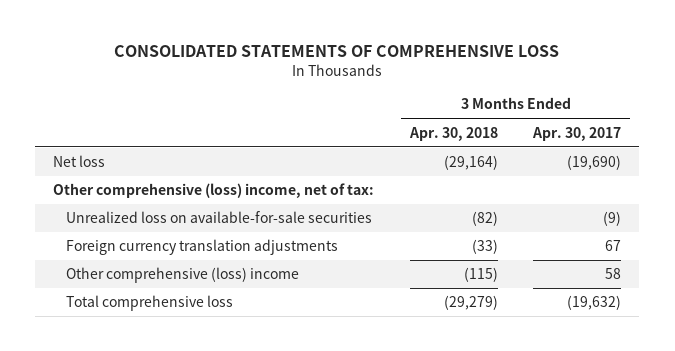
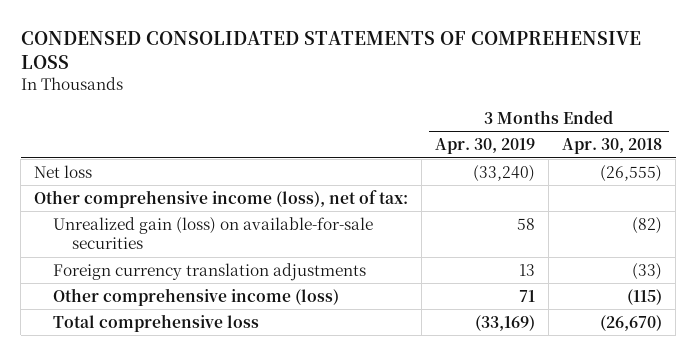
[114,45,560,58] CONSOLIDATED STATEMENTS OF COMPREHENSIVE LOSS -> [20,30,641,69] CONDENSED CONSOLIDATED STATEMENTS OF COMPREHENSIVE LOSS
[532,126,622,141] Apr. 30, 2017 -> none
none -> [435,138,536,155] Apr. 30, 2019
[443,155,498,171] (29,164) -> [600,164,663,182] (26,555)
[53,183,375,199] Other comprehensive (loss) income, net of tax: -> [34,189,409,208] Other comprehensive income (loss), net of tax:
[66,211,373,224] Unrealized loss on available-for-sale securities -> [53,216,374,250] Unrealized gain (loss) on available-for-sale securities
[66,267,300,284] Other comprehensive (loss) income -> [53,287,340,306] Other comprehensive income (loss)
[443,295,498,311] (29,279) -> [600,314,663,331] (26,670)

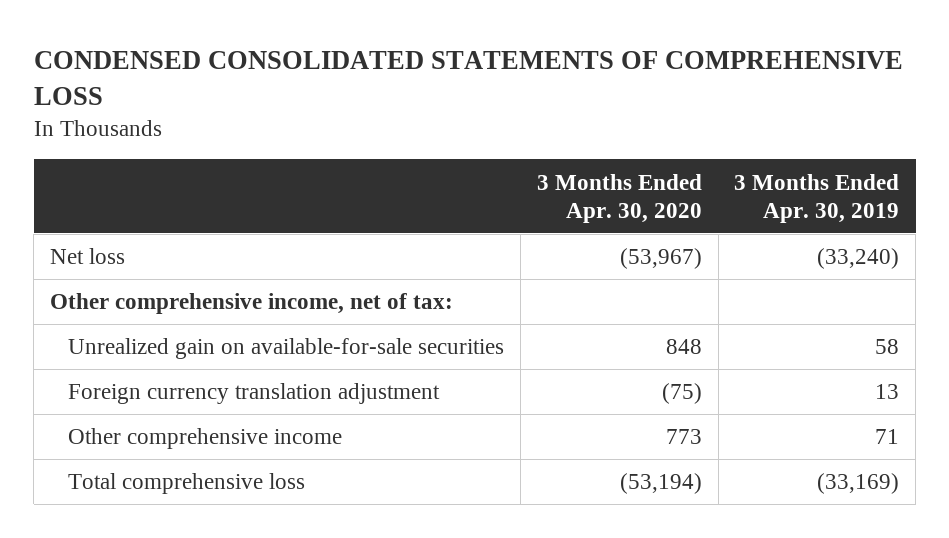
[562,138,663,155] Apr. 30, 2018 -> none
none -> [536,173,702,223] 3 Months Ended Apr. 30, 2020
[34,189,409,208] Other comprehensive income (loss), net of tax: -> [50,293,454,315] Other comprehensive income, net of tax:
[53,216,374,250] Unrealized gain (loss) on available-for-sale securities -> [67,338,504,360] Unrealized gain on available-for-sale securities
[53,262,367,281] Foreign currency translation adjustments -> [67,383,440,405] Foreign currency translation adjustment
[53,287,340,306] Other comprehensive income (loss) -> [67,428,342,450] Other comprehensive income

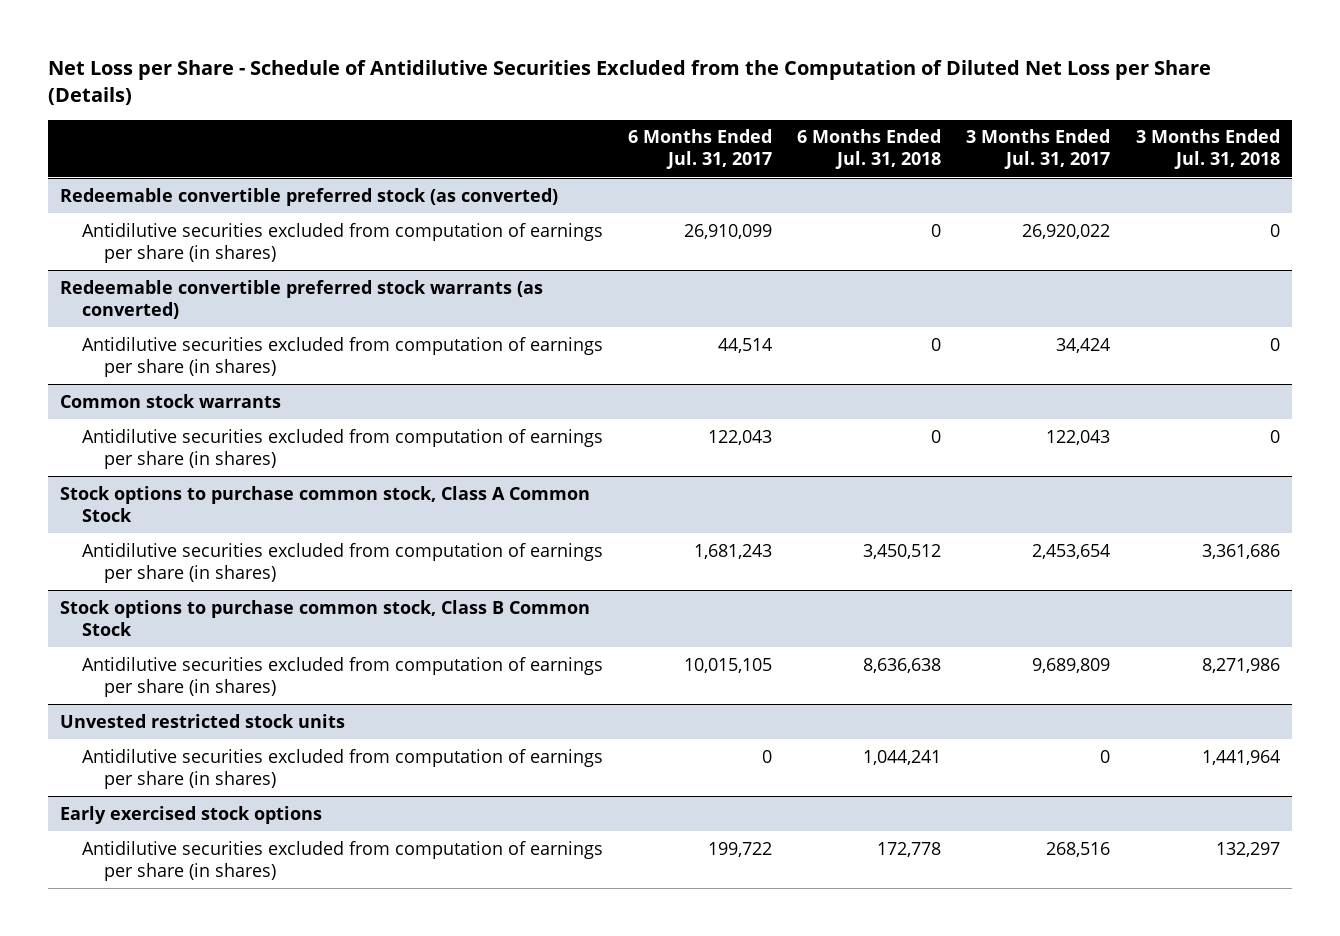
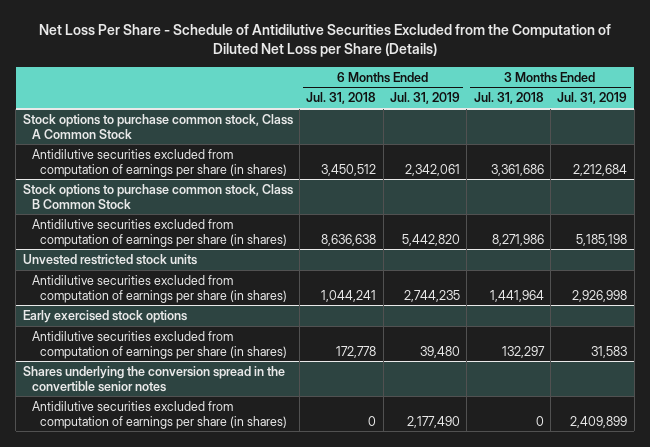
[47,59,1211,105] Net Loss per Share - Schedule of Antidilutive Securities Excluded from the Computation of Diluted Net Loss per Share (Details) -> [38,24,611,58] Net Loss Per Share - Schedule of Antidilutive Securities Excluded from the Computation of Diluted Net Loss per Share (Details)
[628,129,773,170] 6 Months Ended Jul. 31, 2017 -> none
[966,129,1111,170] 3 Months Ended Jul. 31, 2017 -> none
none -> [389,92,460,105] Jul. 31, 2019
none -> [557,92,628,105] Jul. 31, 2019
[60,187,559,206] Redeemable convertible preferred stock (as converted) -> none
[82,222,604,263] Antidilutive securities excluded from computation of earnings per share (in shares) -> none
[60,279,544,319] Redeemable convertible preferred stock warrants (as converted) -> none
[82,336,604,377] Antidilutive securities excluded from computation of earnings per share (in shares) -> none
[60,393,282,408] Common stock warrants -> none
[82,428,604,469] Antidilutive securities excluded from computation of earnings per share (in shares) -> none
none -> [22,365,285,392] Shares underlying the conversion spread in the convertible senior notes
none -> [31,400,288,429] Antidilutive securities excluded from computation of earnings per share (in shares)

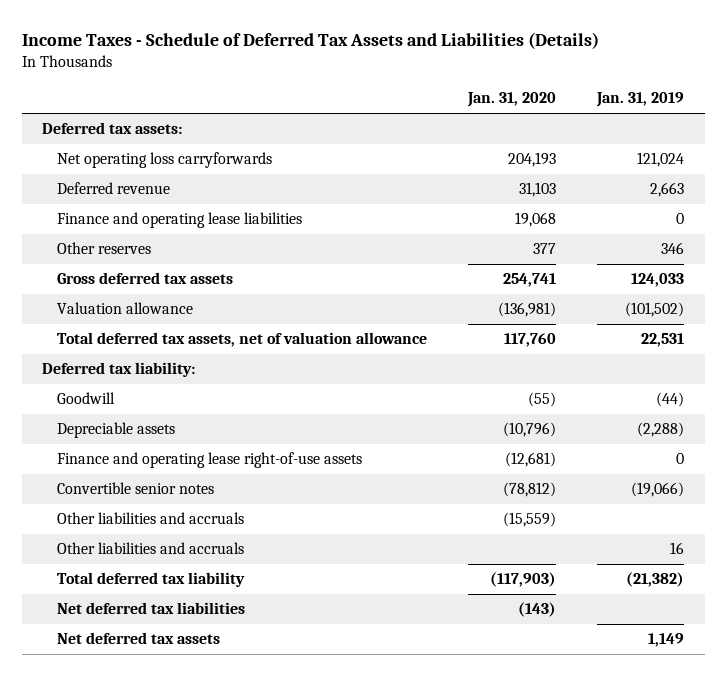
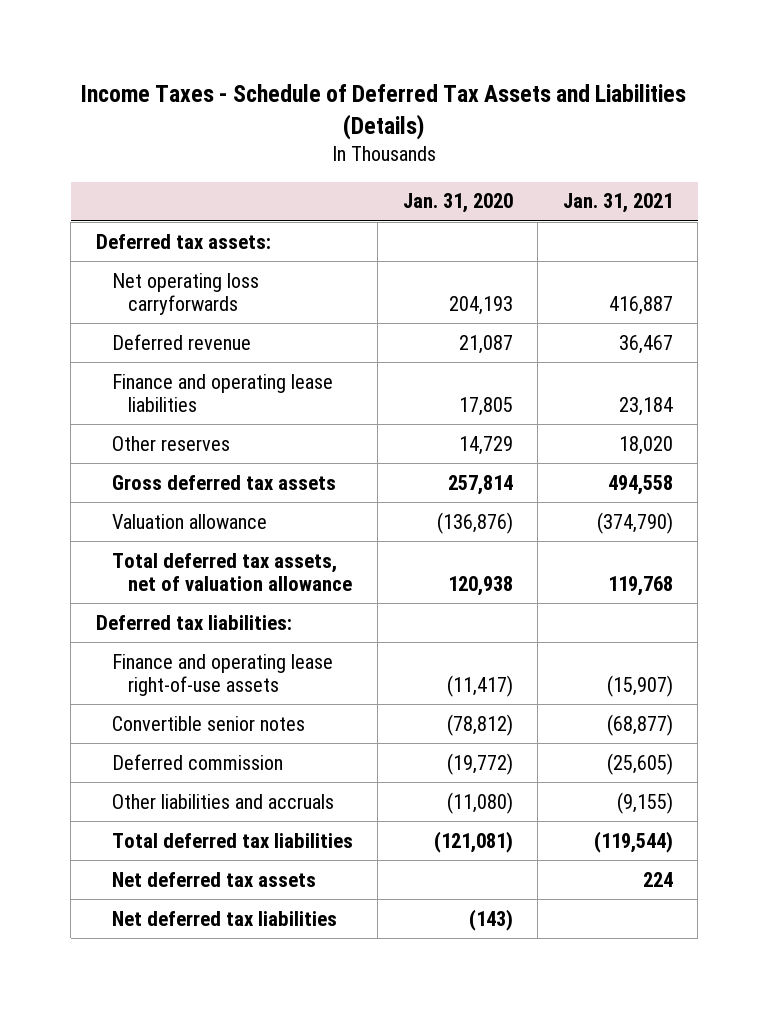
[596,92,685,108] Jan. 31, 2019 -> none
none -> [562,193,673,214] Jan. 31, 2021
[57,392,116,405] Goodwill -> none
[57,422,176,439] Depreciable assets -> none
[519,182,557,198] 31,103 -> [458,334,513,354] 21,087
[515,212,557,228] 19,068 -> [458,397,513,417] 17,805
[533,243,557,255] 377 -> [458,435,513,455] 14,729
[503,273,557,288] 254,741 -> [447,474,513,495] 257,814
[498,302,557,318] (136,981) -> [436,511,513,534] (136,876)
[504,333,557,348] 117,760 -> [447,576,513,597] 120,938
[42,362,196,378] Deferred tax liability: -> [95,614,292,630] Deferred tax liabilities:
[505,452,557,468] (12,681) -> [446,675,513,698] (11,417)
[57,542,245,555] Other liabilities and accruals -> none
none -> [111,753,283,770] Deferred commission
[503,512,557,528] (15,559) -> [446,791,513,814] (11,080)
[57,572,246,588] Total deferred tax liability -> [111,832,353,848] Total deferred tax liabilities
[490,572,557,588] (117,903) -> [433,830,513,853] (121,081)
[57,602,246,615] Net deferred tax liabilities -> [111,910,337,926] Net deferred tax liabilities

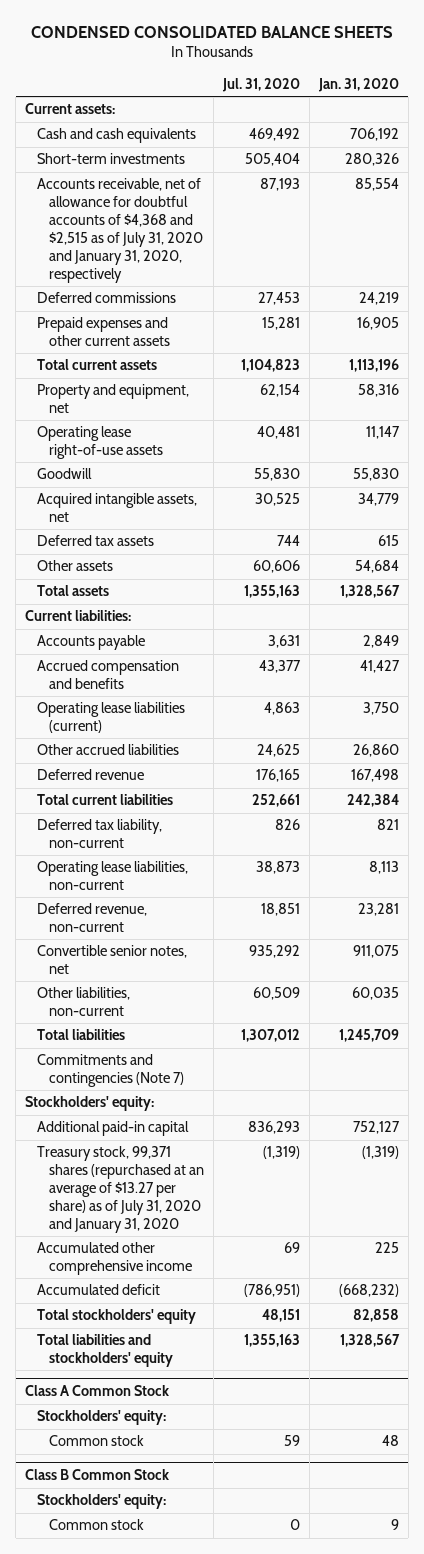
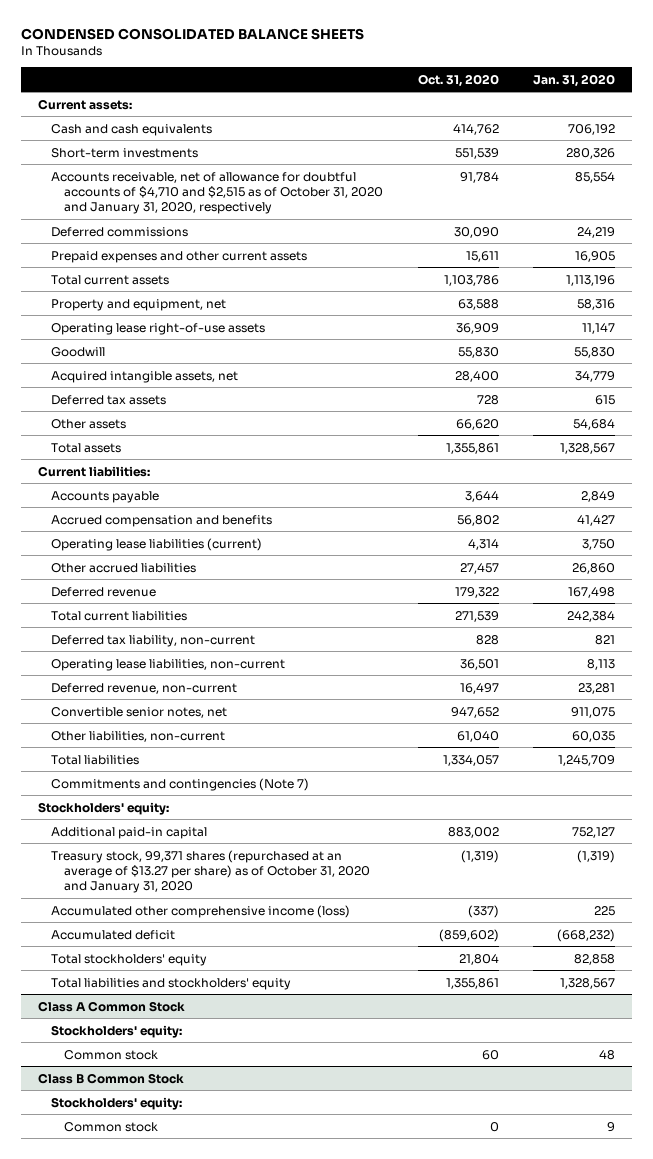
[222,77,301,92] Jul. 31, 2020 -> none
none -> [417,73,499,87] Oct. 31, 2020
[37,178,204,283] Accounts receivable, net of allowance for doubtful accounts of $4,368 and $2,515 as of July 31, 2020 and January 31, 2020, respectively -> [51,171,384,214] Accounts receivable, net of allowance for doubtful accounts of $4,710 and $2,515 as of October 31, 2020 and January 31, 2020, respectively
[37,1146,205,1233] Treasury stock, 99,371 shares (repurchased at an average of $13.27 per share) as of July 31, 2020 and January 31, 2020 -> [51,849,371,893] Treasury stock, 99,371 shares (repurchased at an average of $13.27 per share) as of October 31, 2020 and January 31, 2020
[37,1242,193,1276] Accumulated other comprehensive income -> [51,904,351,918] Accumulated other comprehensive income (loss)

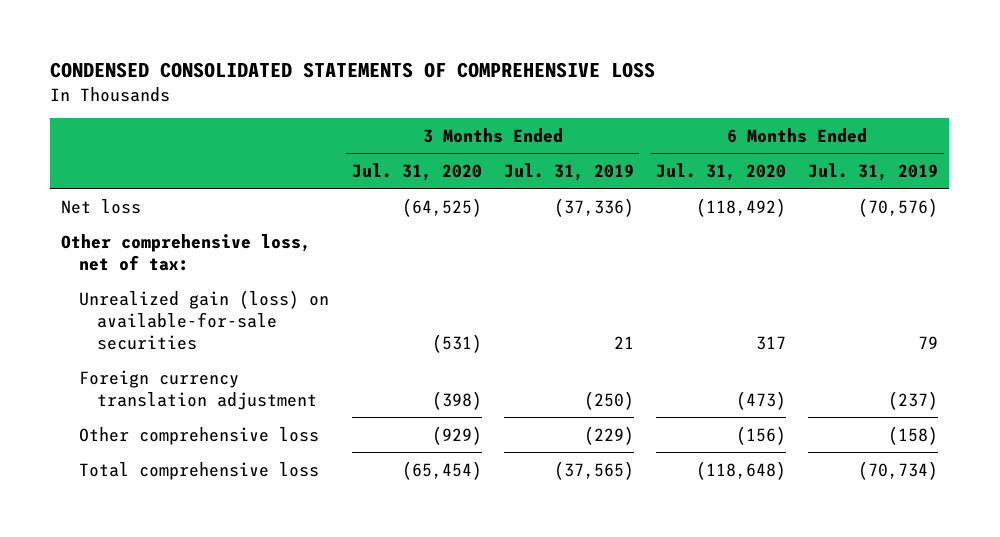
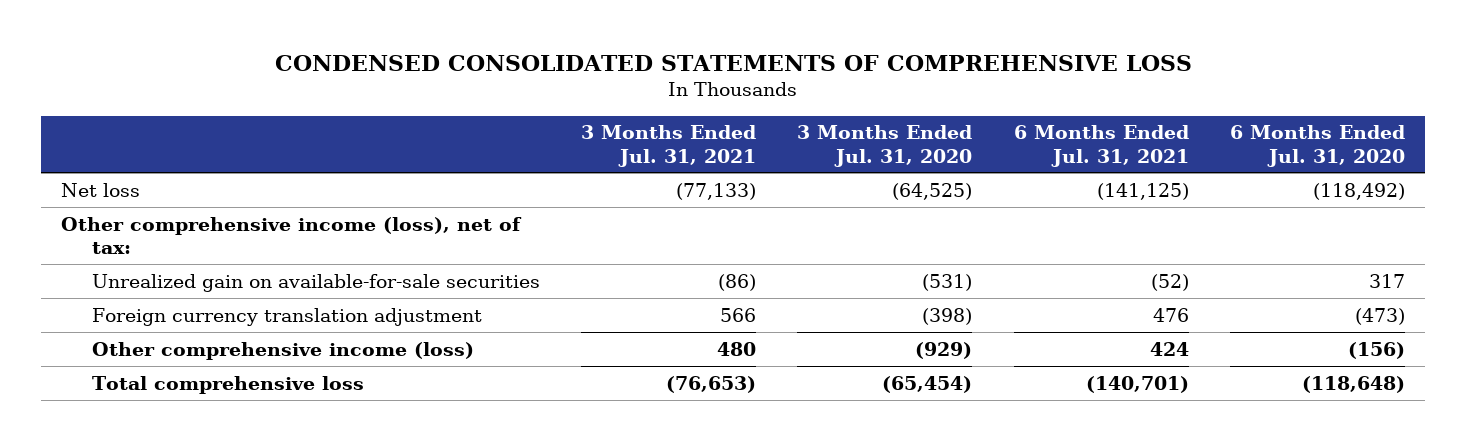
[503,162,634,181] Jul. 31, 2019 -> none
[808,162,939,181] Jul. 31, 2019 -> none
none -> [581,125,757,167] 3 Months Ended Jul. 31, 2021
none -> [1013,125,1189,167] 6 Months Ended Jul. 31, 2021
[61,233,312,271] Other comprehensive loss, net of tax: -> [61,216,523,254] Other comprehensive income (loss), net of tax:
[79,289,330,350] Unrealized gain (loss) on available-for-sale securities -> [91,273,540,292] Unrealized gain on available-for-sale securities
[79,426,320,445] Other comprehensive loss -> [91,341,474,360] Other comprehensive income (loss)

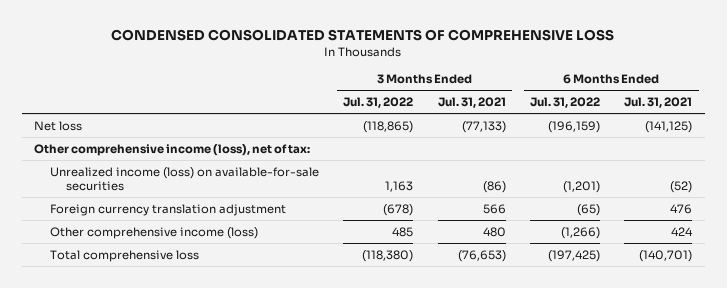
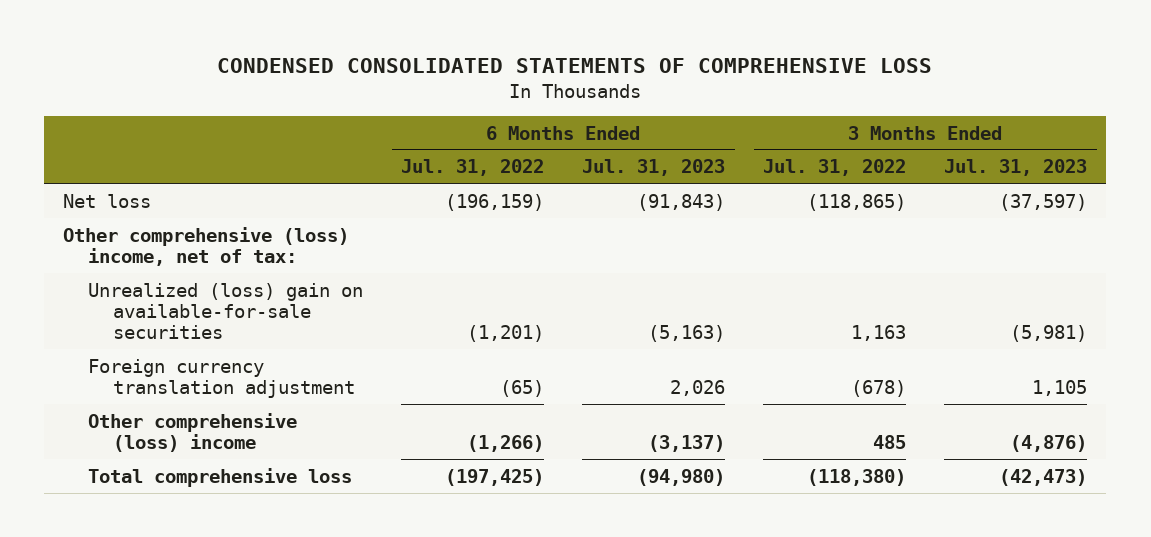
[437,97,506,109] Jul. 31, 2021 -> none
[624,97,693,109] Jul. 31, 2021 -> none
none -> [582,159,726,177] Jul. 31, 2023
none -> [944,159,1088,177] Jul. 31, 2023
[34,143,311,156] Other comprehensive income (loss), net of tax: -> [63,226,350,266] Other comprehensive (loss) income, net of tax:
[50,166,320,192] Unrealized income (loss) on available-for-sale securities -> [88,282,364,339] Unrealized (loss) gain on available-for-sale securities
[50,226,259,239] Other comprehensive income (loss) -> [88,412,298,452] Other comprehensive (loss) income

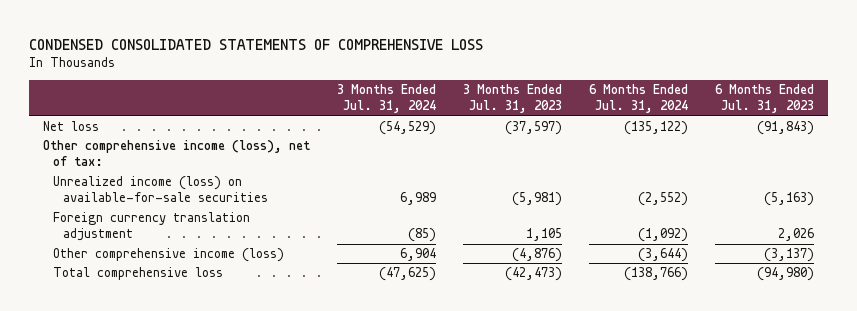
[401,159,545,177] Jul. 31, 2022 -> none
[763,159,907,177] Jul. 31, 2022 -> none
none -> [337,84,437,114] 3 Months Ended Jul. 31, 2024
none -> [589,84,689,114] 6 Months Ended Jul. 31, 2024
[63,226,350,266] Other comprehensive (loss) income, net of tax: -> [42,140,310,167] Other comprehensive income (loss), net of tax:
[88,282,364,339] Unrealized (loss) gain on available-for-sale securities -> [52,176,268,203] Unrealized income (loss) on available-for-sale securities
[88,412,298,452] Other comprehensive (loss) income -> [52,248,284,263] Other comprehensive income (loss)

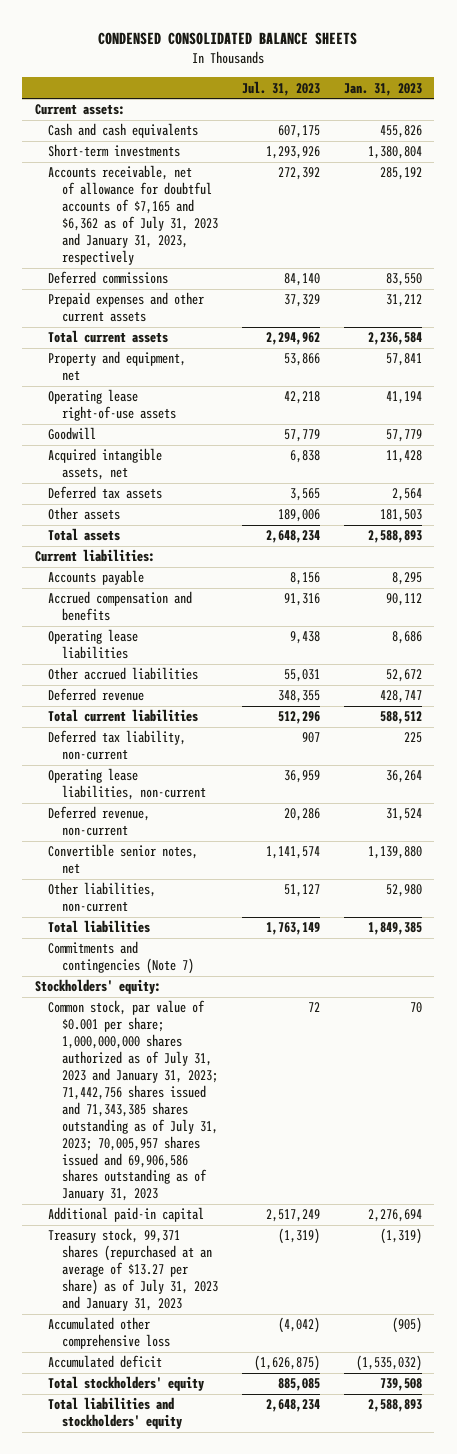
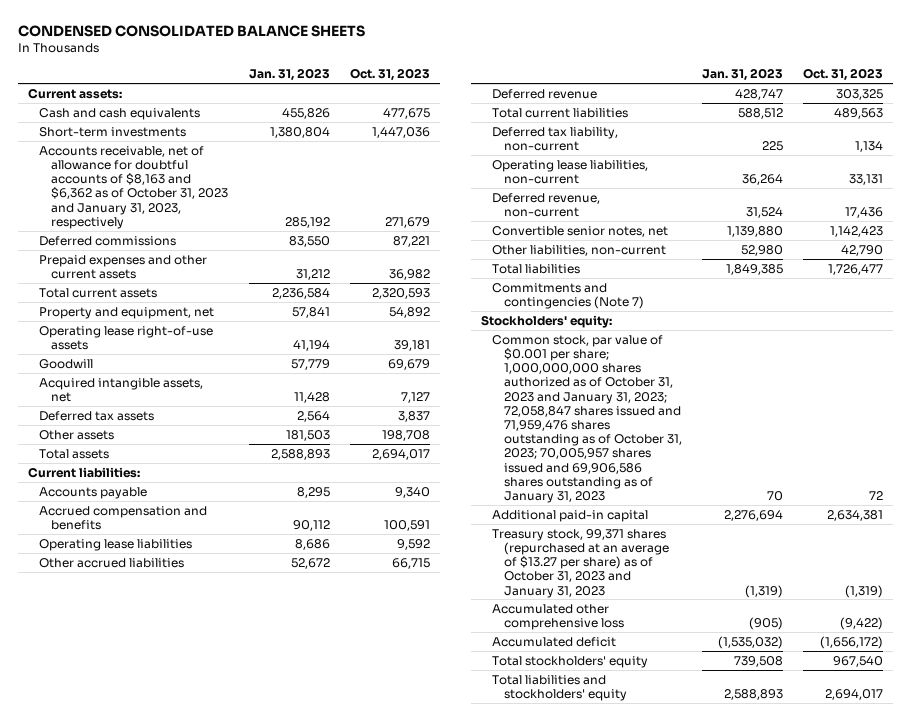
[241,80,320,96] Jul. 31, 2023 -> none
none -> [350,68,431,82] Oct. 31, 2023
[48,165,218,265] Accounts receivable, net of allowance for doubtful accounts of $7,165 and $6,362 as of July 31, 2023 and January 31, 2023, respectively -> [39,145,228,229] Accounts receivable, net of allowance for doubtful accounts of $8,163 and $6,362 as of October 31, 2023 and January 31, 2023, respectively
[48,1000,218,1202] Common stock, par value of $0.001 per share; 1,000,000,000 shares authorized as of July 31, 2023 and January 31, 2023; 71,442,756 shares issued and 71,343,385 shares outstanding as of July 31, 2023; 70,005,957 shares issued and 69,906,586 shares outstanding as of January 31, 2023 -> [492,334,682,504] Common stock, par value of $0.001 per share; 1,000,000,000 shares authorized as of October 31, 2023 and January 31, 2023; 72,058,847 shares issued and 71,959,476 shares outstanding as of October 31, 2023; 70,005,957 shares issued and 69,906,586 shares outstanding as of January 31, 2023
[48,1228,218,1312] Treasury stock, 99,371 shares (repurchased at an average of $13.27 per share) as of July 31, 2023 and January 31, 2023 -> [492,528,669,598] Treasury stock, 99,371 shares (repurchased at an average of $13.27 per share) as of October 31, 2023 and January 31, 2023

